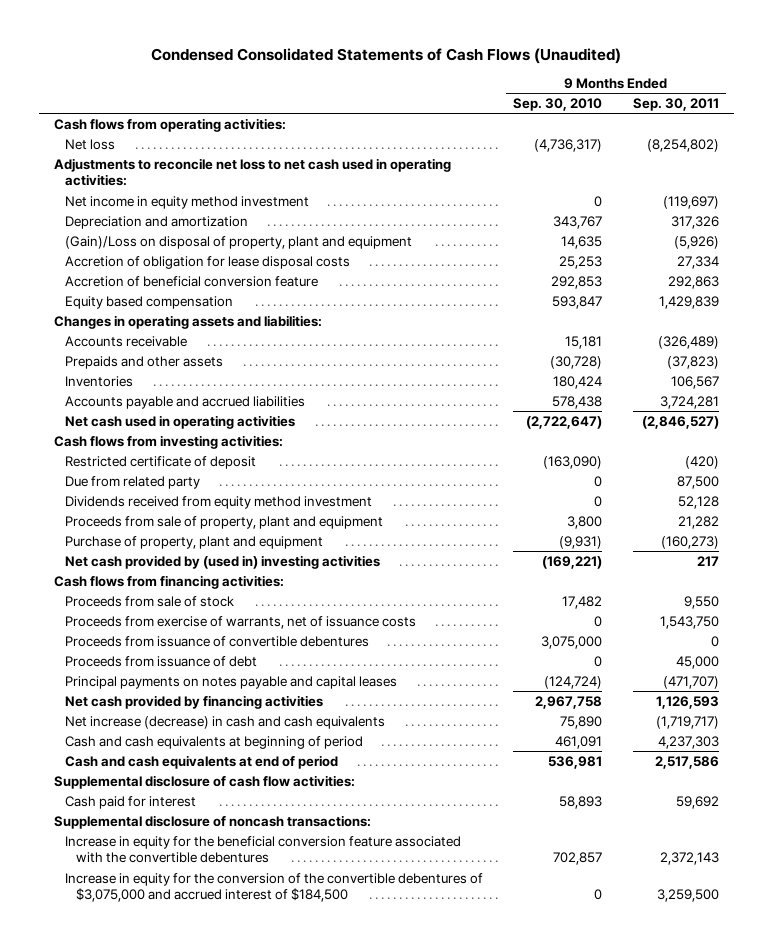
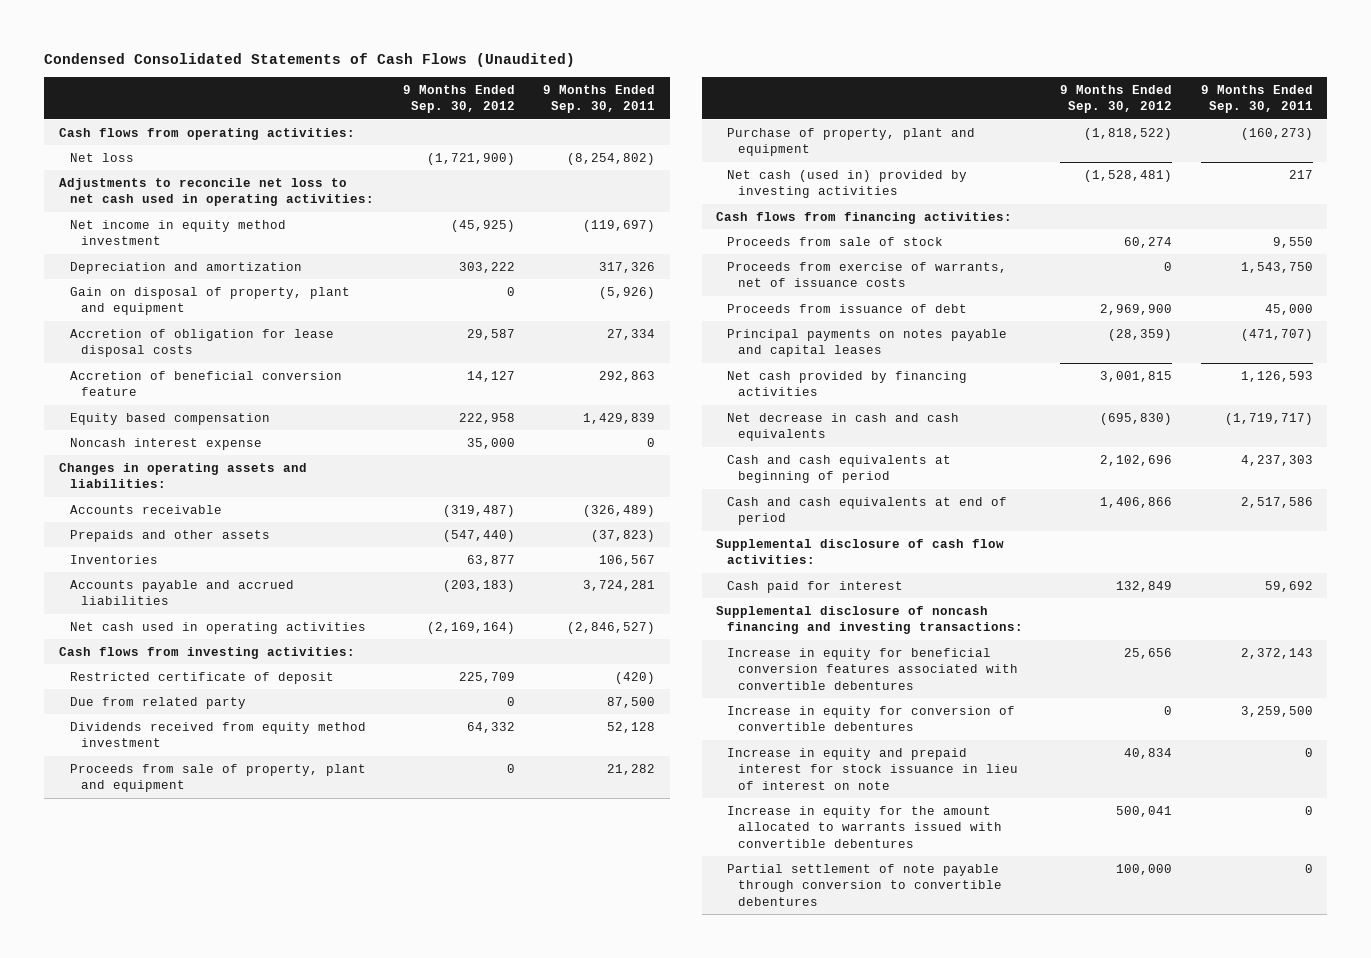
[513,98,603,112] Sep. 30, 2010 -> none
none -> [402,84,515,114] 9 Months Ended Sep. 30, 2012
[64,235,412,249] (Gain)/Loss on disposal of property, plant and equipment -> [69,286,350,316] Gain on disposal of property, plant and equipment
none -> [69,437,262,450] Noncash interest expense
[64,554,380,569] Net cash provided by (used in) investing activities -> [727,169,968,199] Net cash (used in) provided by investing activities
[64,635,369,647] Proceeds from issuance of convertible debentures -> none
[64,715,385,729] Net increase (decrease) in cash and cash equivalents -> [727,412,960,442] Net decrease in cash and cash equivalents
[54,814,372,829] Supplemental disclosure of noncash transactions: -> [715,605,1024,635] Supplemental disclosure of noncash financing and investing transactions:
[64,835,461,864] Increase in equity for the beneficial conversion feature associated with the convertible debentures -> [727,647,1019,690] Increase in equity for beneficial conversion features associated with convertible debentures
[64,872,483,903] Increase in equity for the conversion of the convertible debentures of $3,075,000 and accrued interest of $184,500 -> [727,705,1016,732] Increase in equity for conversion of convertible debentures
none -> [727,747,1019,790] Increase in equity and prepaid interest for stock issuance in lieu of interest on note
none -> [727,805,1003,848] Increase in equity for the amount allocated to warrants issued with convertible debentures
none -> [727,863,1003,906] Partial settlement of note payable through conversion to convertible debentures

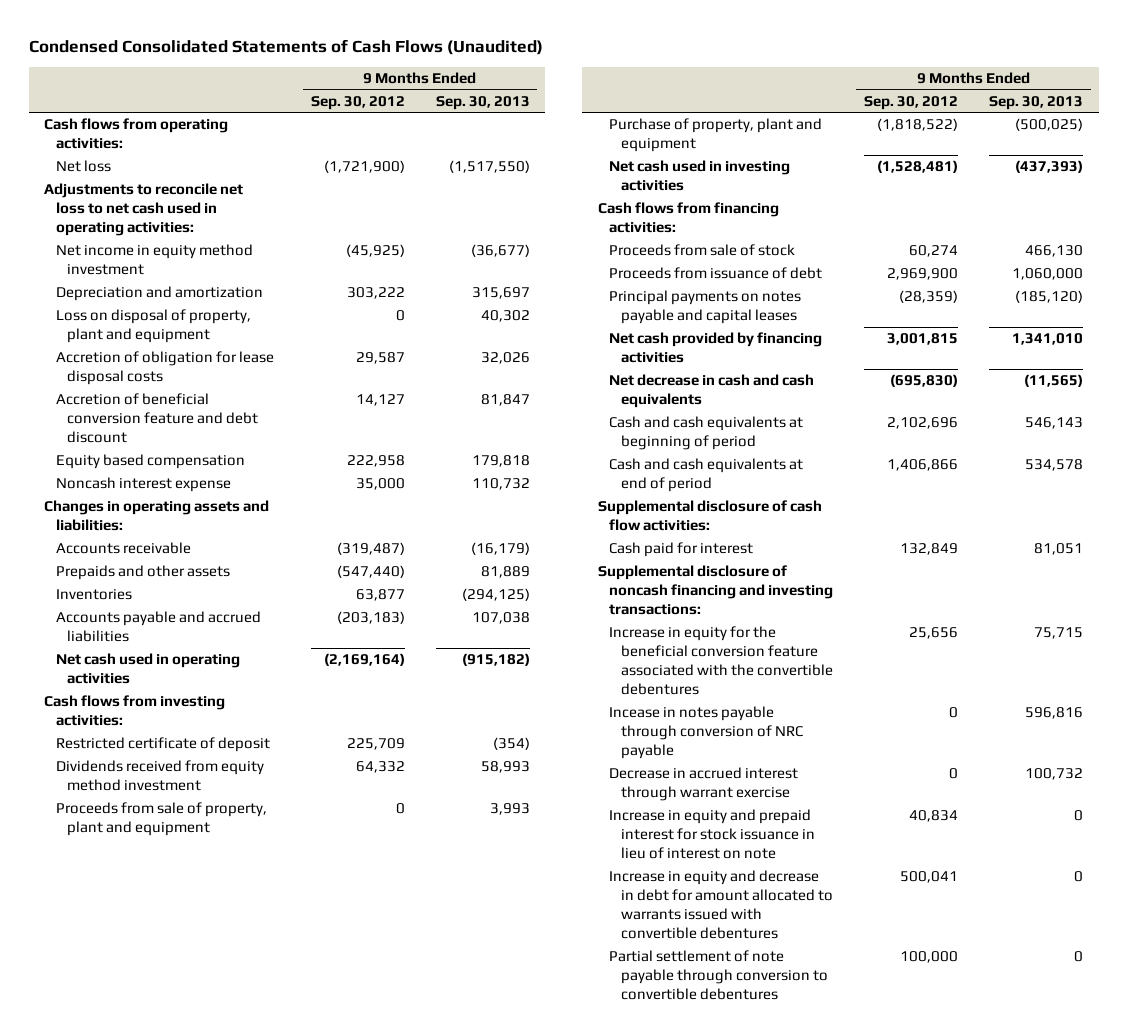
[543,84,656,114] 9 Months Ended Sep. 30, 2011 -> none
none -> [435,95,530,110] Sep. 30, 2013
[69,286,350,316] Gain on disposal of property, plant and equipment -> [55,309,251,344] Loss on disposal of property, plant and equipment
[69,370,342,397] Accretion of beneficial conversion feature -> [55,393,259,444] Accretion of beneficial conversion feature and debt discount
[69,696,246,709] Due from related party -> none
[727,169,968,199] Net cash (used in) provided by investing activities -> [609,160,791,192] Net cash used in investing activities
[727,261,1008,288] Proceeds from exercise of warrants, net of issuance costs -> none
[727,705,1016,732] Increase in equity for conversion of convertible debentures -> none
[727,647,1019,690] Increase in equity for beneficial conversion features associated with convertible debentures -> [609,626,833,696] Increase in equity for the beneficial conversion feature associated with the convertible debentures
none -> [609,706,803,760] Incease in notes payable through conversion of NRC payable
none -> [609,767,799,802] Decrease in accrued interest through warrant exercise
[727,805,1003,848] Increase in equity for the amount allocated to warrants issued with convertible debentures -> [609,870,833,940] Increase in equity and decrease in debt for amount allocated to warrants issued with convertible debentures

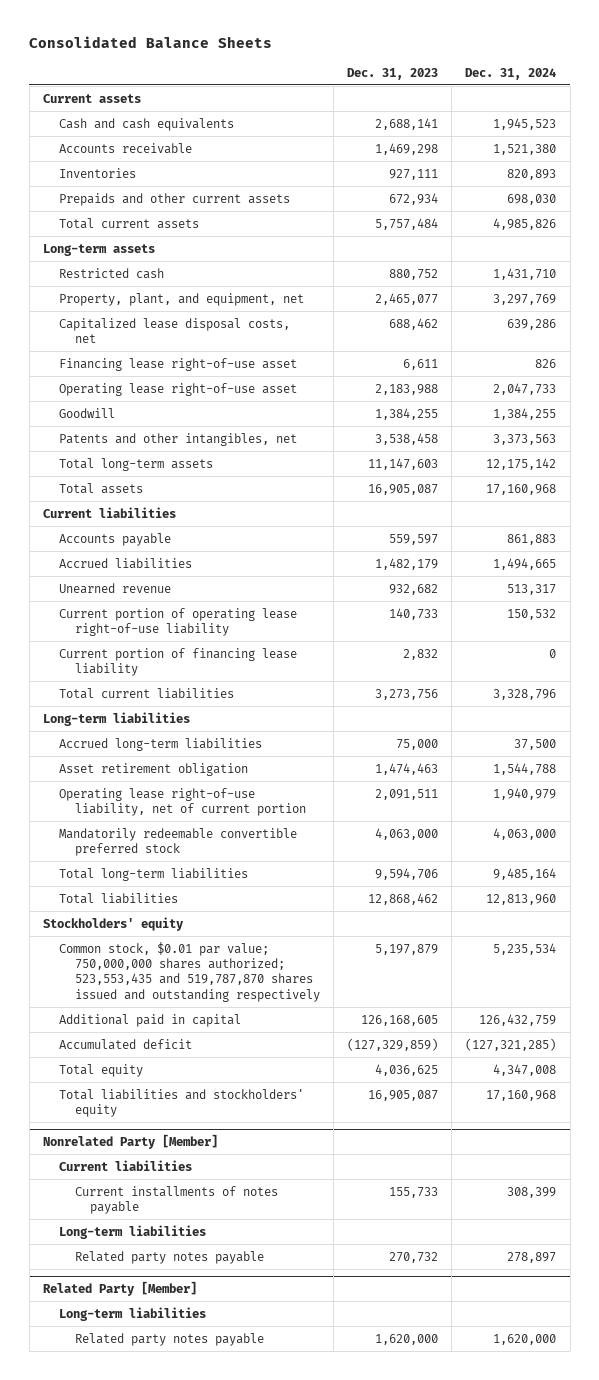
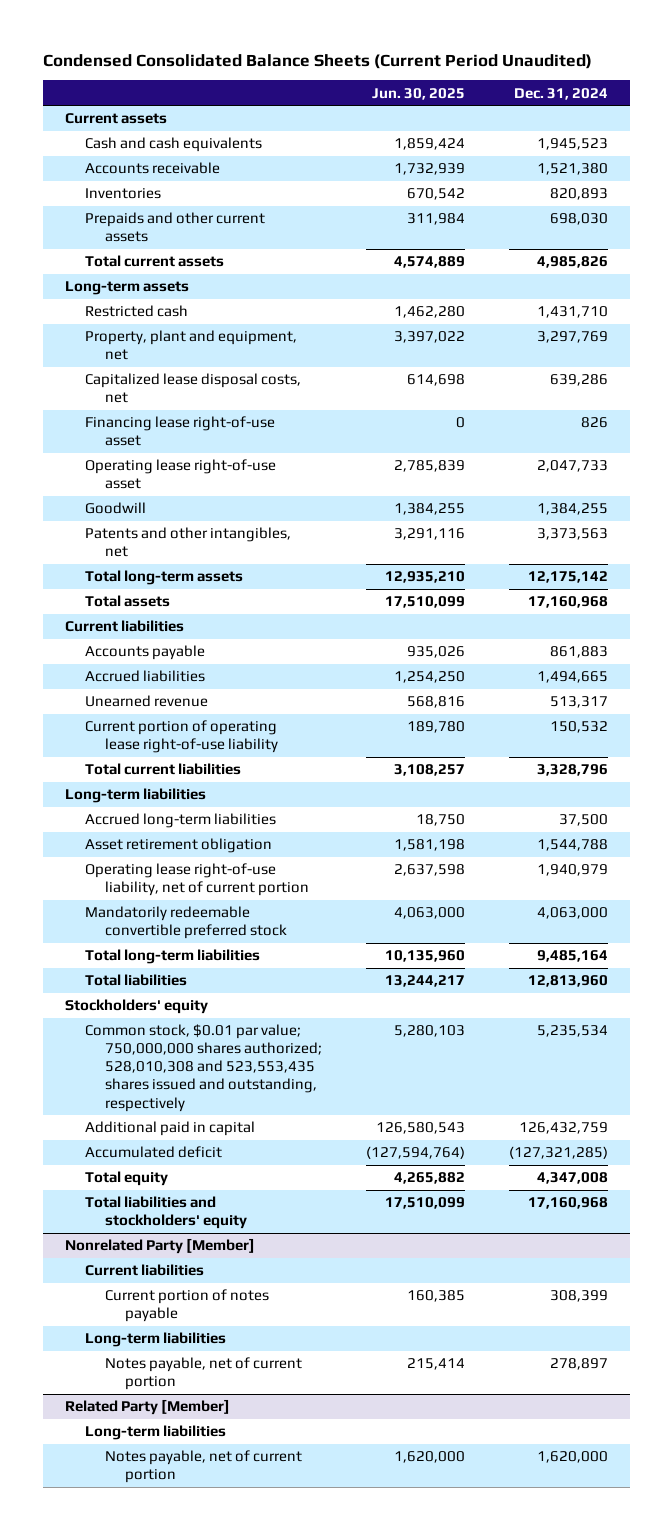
[29,35,273,48] Consolidated Balance Sheets -> [42,53,592,69] Condensed Consolidated Balance Sheets (Current Period Unaudited)
[346,67,438,80] Dec. 31, 2023 -> none
none -> [371,87,465,100] Jun. 30, 2025
[58,292,304,306] Property, plant, and equipment, net -> [84,330,297,361] Property, plant and equipment, net
[58,647,297,676] Current portion of financing lease liability -> none
[58,941,320,1002] Common stock, $0.01 par value; 750,000,000 shares authorized; 523,553,435 and 519,787,870 shares issued and outstanding respectively -> [84,1024,322,1112] Common stock, $0.01 par value; 750,000,000 shares authorized; 528,010,308 and 523,553,435 shares issued and outstanding, respectively
[74,1185,278,1214] Current installments of notes payable -> [104,1289,269,1323] Current portion of notes payable
[74,1250,264,1264] Related party notes payable -> [104,1357,302,1391] Notes payable, net of current portion
[74,1332,264,1346] Related party notes payable -> [104,1450,302,1484] Notes payable, net of current portion

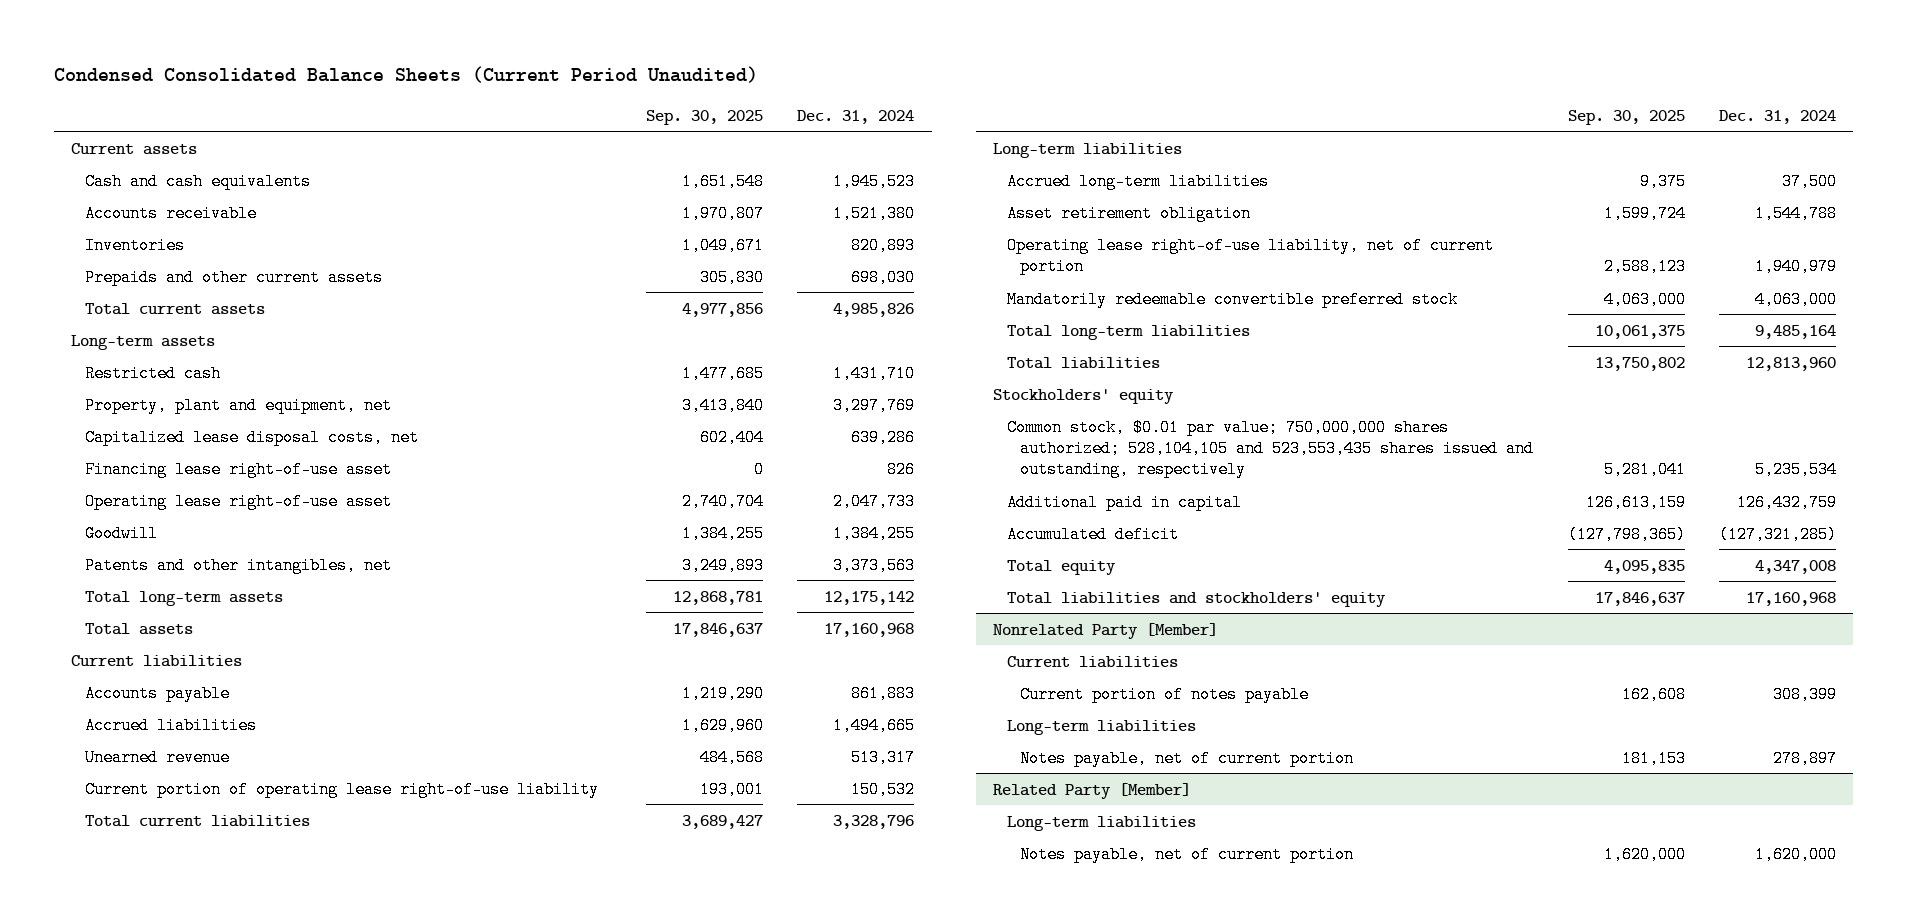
[371,87,465,100] Jun. 30, 2025 -> none
none -> [645,109,763,125] Sep. 30, 2025
[84,1024,322,1112] Common stock, $0.01 par value; 750,000,000 shares authorized; 528,010,308 and 523,553,435 shares issued and outstanding, respectively -> [1006,418,1535,479] Common stock, $0.01 par value; 750,000,000 shares authorized; 528,104,105 and 523,553,435 shares issued and outstanding, respectively

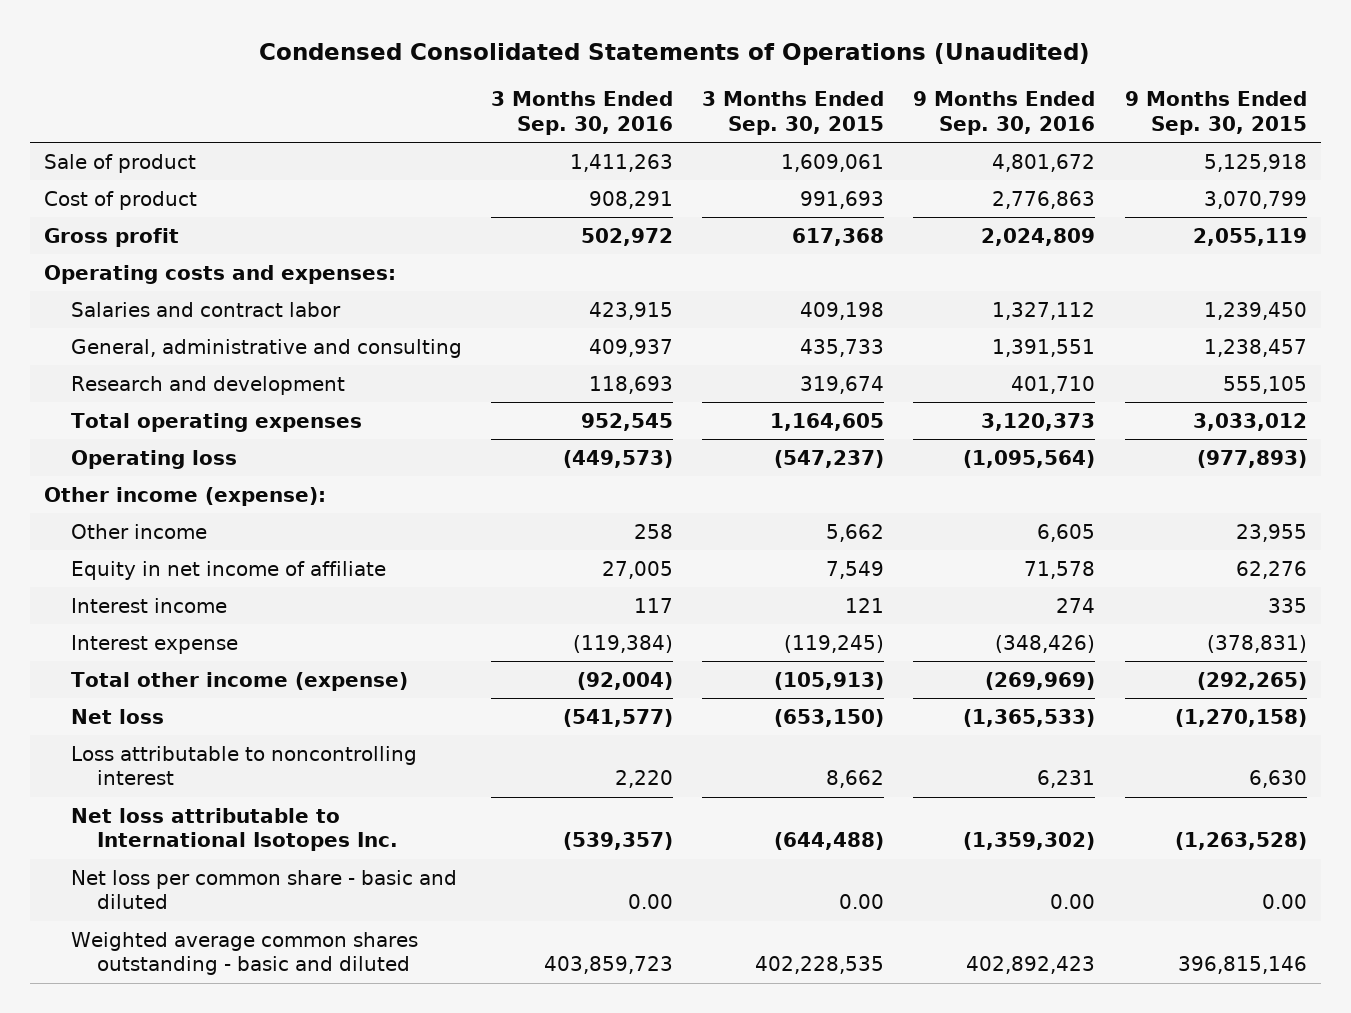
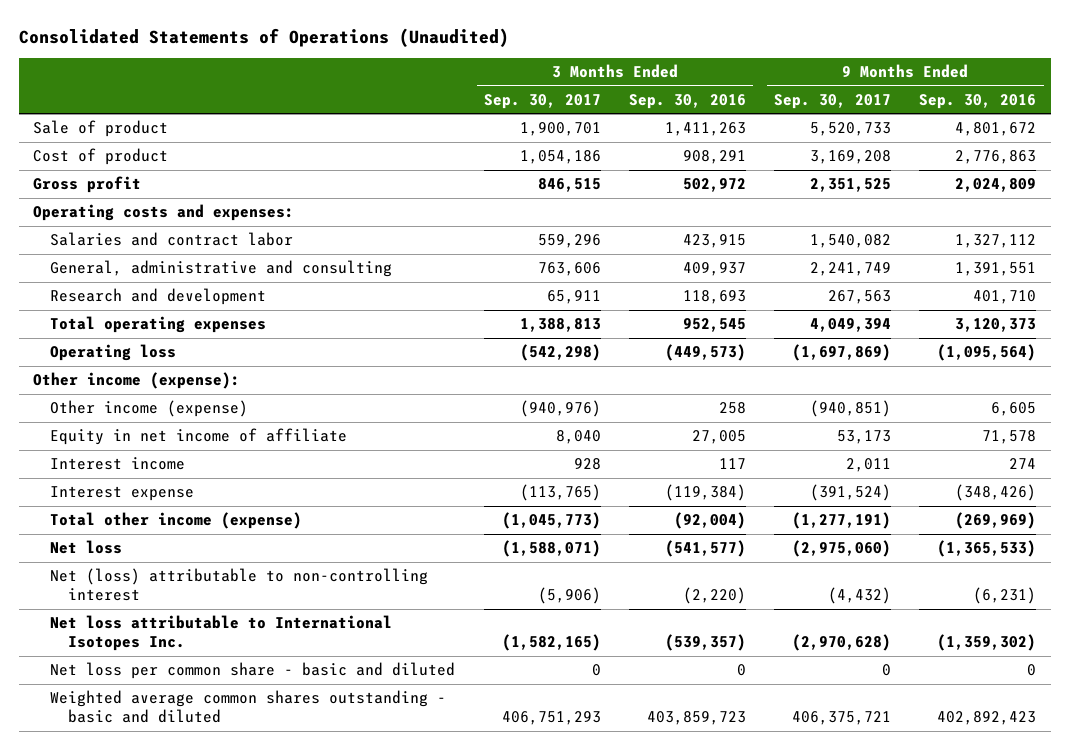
[259,43,1091,66] Condensed Consolidated Statements of Operations (Unaudited) -> [18,27,509,47] Consolidated Statements of Operations (Unaudited)
[702,91,885,135] 3 Months Ended Sep. 30, 2015 -> none
[1124,91,1307,135] 9 Months Ended Sep. 30, 2015 -> none
none -> [483,93,601,109] Sep. 30, 2017
none -> [774,93,892,109] Sep. 30, 2017
[70,523,207,539] Other income -> [50,400,249,418] Other income (expense)
[70,745,417,786] Loss attributable to noncontrolling interest -> [50,568,429,602] Net (loss) attributable to non-controlling interest
[614,770,673,789] 2,220 -> [682,587,746,605] (2,220)
[1037,770,1096,789] 6,231 -> [973,587,1037,605] (6,231)
[627,894,673,910] 0.00 -> [736,664,746,677] 0
[1050,894,1096,910] 0.00 -> [1027,664,1037,677] 0

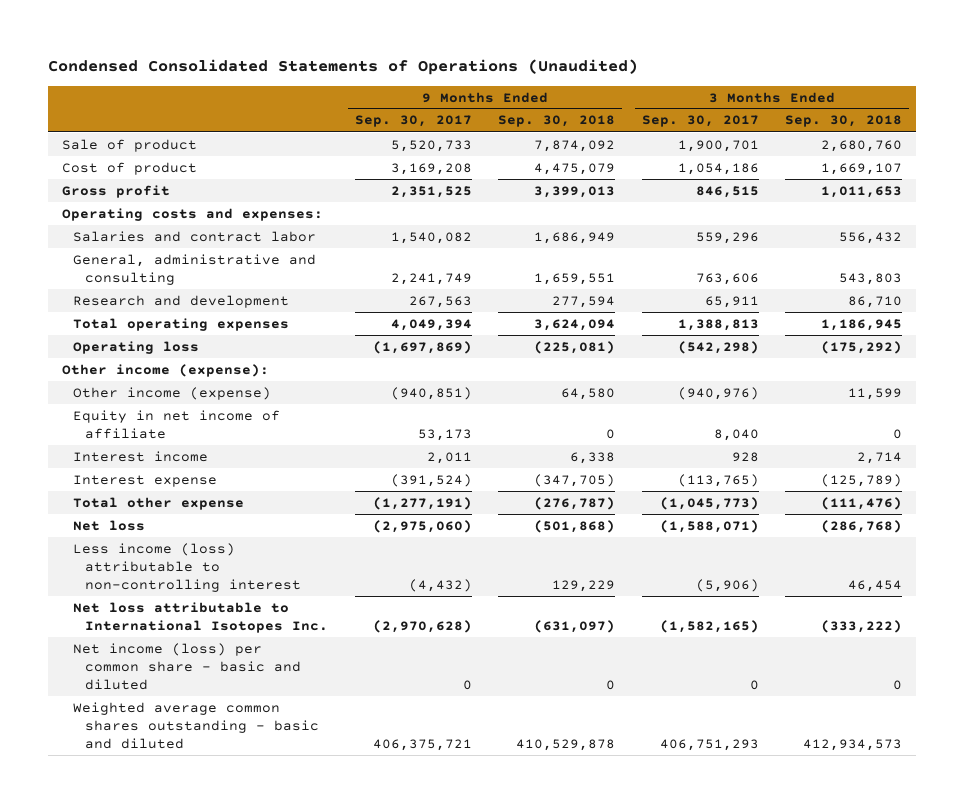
[18,27,509,47] Consolidated Statements of Operations (Unaudited) -> [48,59,639,76] Condensed Consolidated Statements of Operations (Unaudited)
[628,93,746,109] Sep. 30, 2016 -> none
[919,93,1037,109] Sep. 30, 2016 -> none
none -> [498,115,616,128] Sep. 30, 2018
none -> [785,115,903,128] Sep. 30, 2018
[50,512,303,530] Total other income (expense) -> [73,496,245,510] Total other expense
[50,568,429,602] Net (loss) attributable to non-controlling interest -> [73,542,302,593] Less income (loss) attributable to non-controlling interest
[50,662,456,680] Net loss per common share - basic and diluted -> [73,642,302,691] Net income (loss) per common share - basic and diluted

